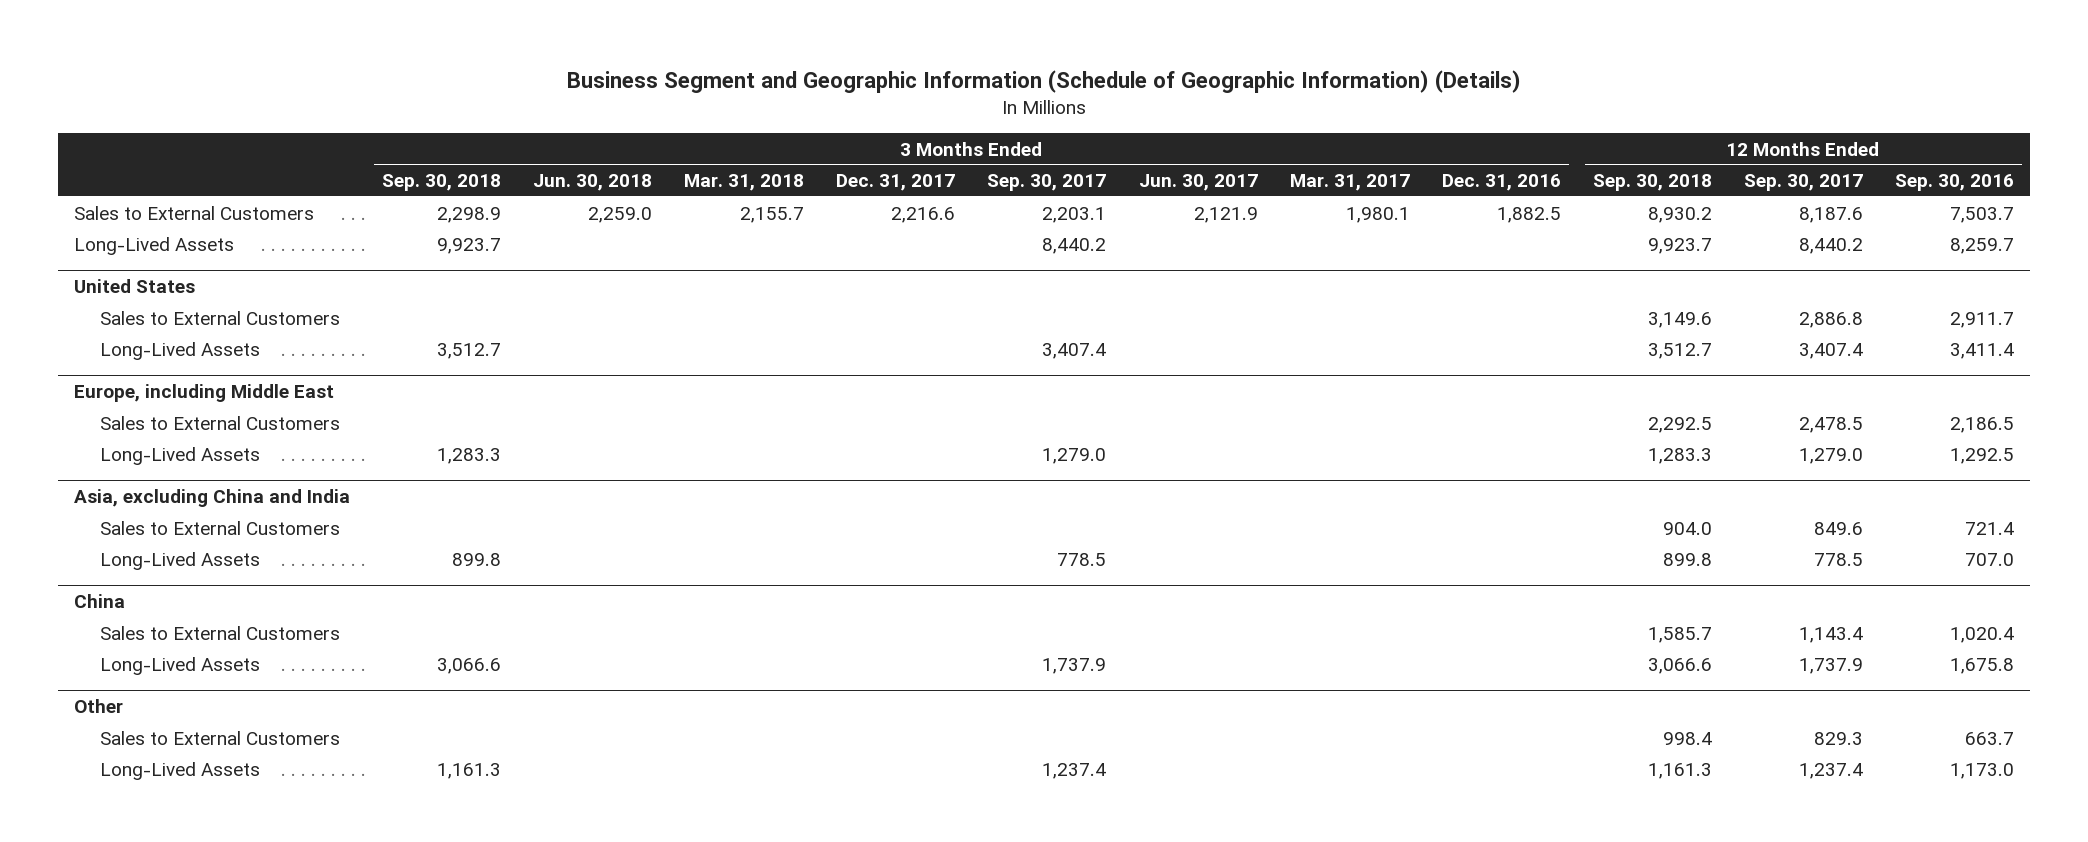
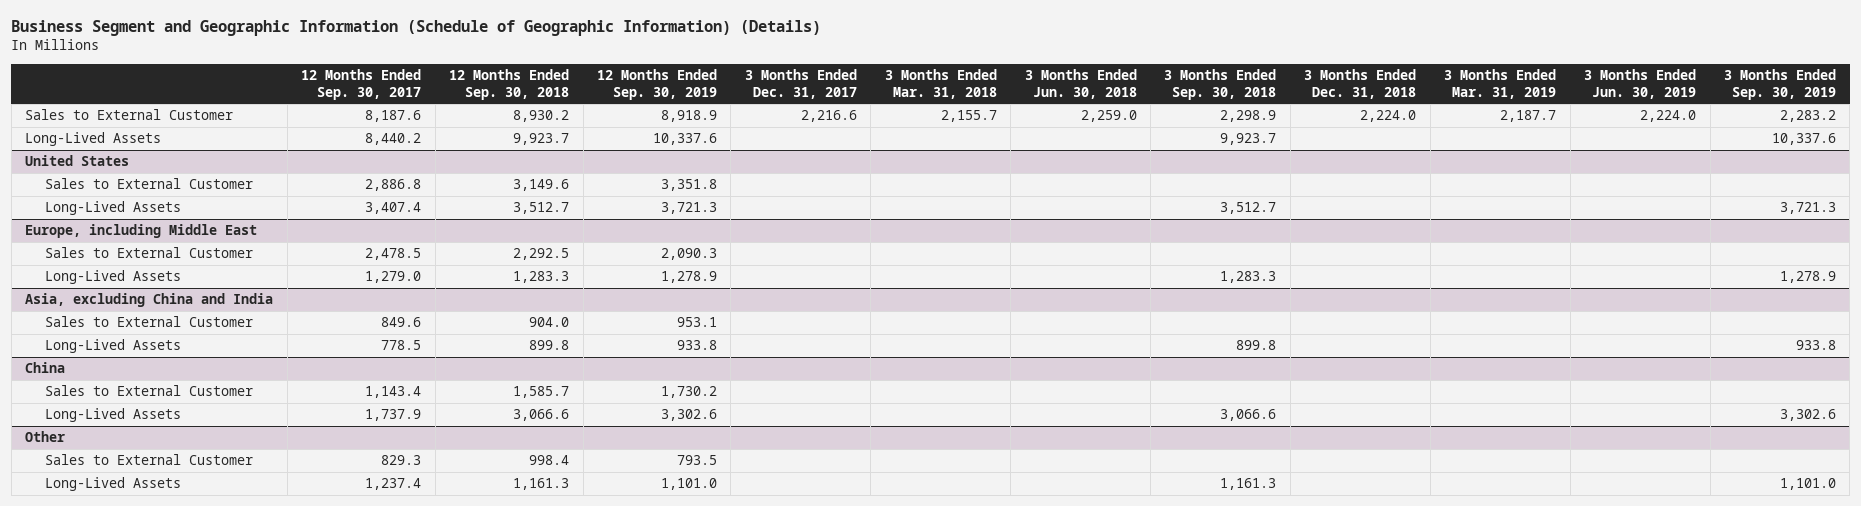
[987,174,1107,192] Sep. 30, 2017 -> none
[1138,174,1258,192] Jun. 30, 2017 -> none
[1289,174,1410,192] Mar. 31, 2017 -> none
[1441,174,1561,192] Dec. 31, 2016 -> none
[1894,174,2014,192] Sep. 30, 2016 -> none
none -> [596,69,717,100] 12 Months Ended Sep. 30, 2019
none -> [1304,69,1417,99] 3 Months Ended Dec. 31, 2018
none -> [1444,69,1557,99] 3 Months Ended Mar. 31, 2019
none -> [1584,69,1697,99] 3 Months Ended Jun. 30, 2019
none -> [1723,69,1836,100] 3 Months Ended Sep. 30, 2019
[74,205,315,220] Sales to External Customers -> [25,109,234,121] Sales to External Customer
[99,310,340,325] Sales to External Customers -> [45,178,254,190] Sales to External Customer
[99,415,340,430] Sales to External Customers -> [45,247,254,259] Sales to External Customer
[99,520,340,535] Sales to External Customers -> [45,316,254,328] Sales to External Customer
[99,625,340,640] Sales to External Customers -> [45,385,254,397] Sales to External Customer
[99,730,340,745] Sales to External Customers -> [45,454,254,466] Sales to External Customer

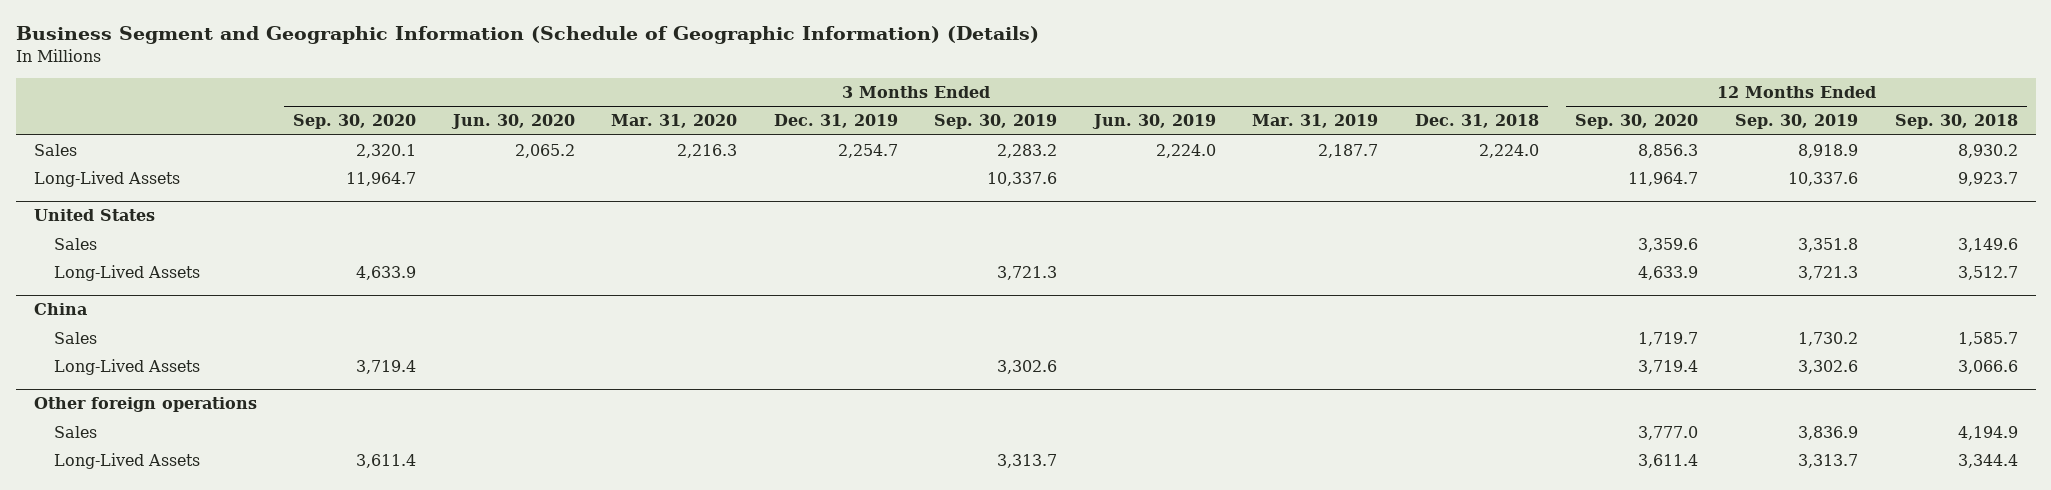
[301,69,422,100] 12 Months Ended Sep. 30, 2017 -> none
[744,69,857,99] 3 Months Ended Dec. 31, 2017 -> none
[884,69,997,99] 3 Months Ended Mar. 31, 2018 -> none
[1024,69,1137,99] 3 Months Ended Jun. 30, 2018 -> none
[1164,69,1277,100] 3 Months Ended Sep. 30, 2018 -> none
none -> [293,114,417,130] Sep. 30, 2020
none -> [450,114,575,130] Jun. 30, 2020
none -> [611,114,738,129] Mar. 31, 2020
none -> [773,114,898,129] Dec. 31, 2019
none -> [1575,114,1699,130] Sep. 30, 2020
[25,109,234,121] Sales to External Customer -> [33,144,77,157] Sales
[45,178,254,190] Sales to External Customer -> [54,238,98,251] Sales
[25,224,258,239] Europe, including Middle East -> none
[45,247,254,259] Sales to External Customer -> none
[45,270,182,285] Long-Lived Assets -> none
[25,293,274,308] Asia, excluding China and India -> none
[45,316,254,328] Sales to External Customer -> none
[45,339,182,354] Long-Lived Assets -> none
[45,385,254,397] Sales to External Customer -> [54,332,98,345] Sales
[25,431,66,443] Other -> none
none -> [33,397,257,413] Other foreign operations
[45,454,254,466] Sales to External Customer -> [54,426,98,439] Sales
[529,455,570,466] 998.4 -> [1957,426,2018,441] 4,194.9
[676,455,717,466] 793.5 -> [1798,426,1859,441] 3,836.9
[513,478,570,491] 1,161.3 -> [1957,454,2018,469] 3,344.4
[660,478,717,491] 1,101.0 -> [1798,454,1859,469] 3,313.7
[1779,478,1836,491] 1,101.0 -> [997,454,1058,469] 3,313.7

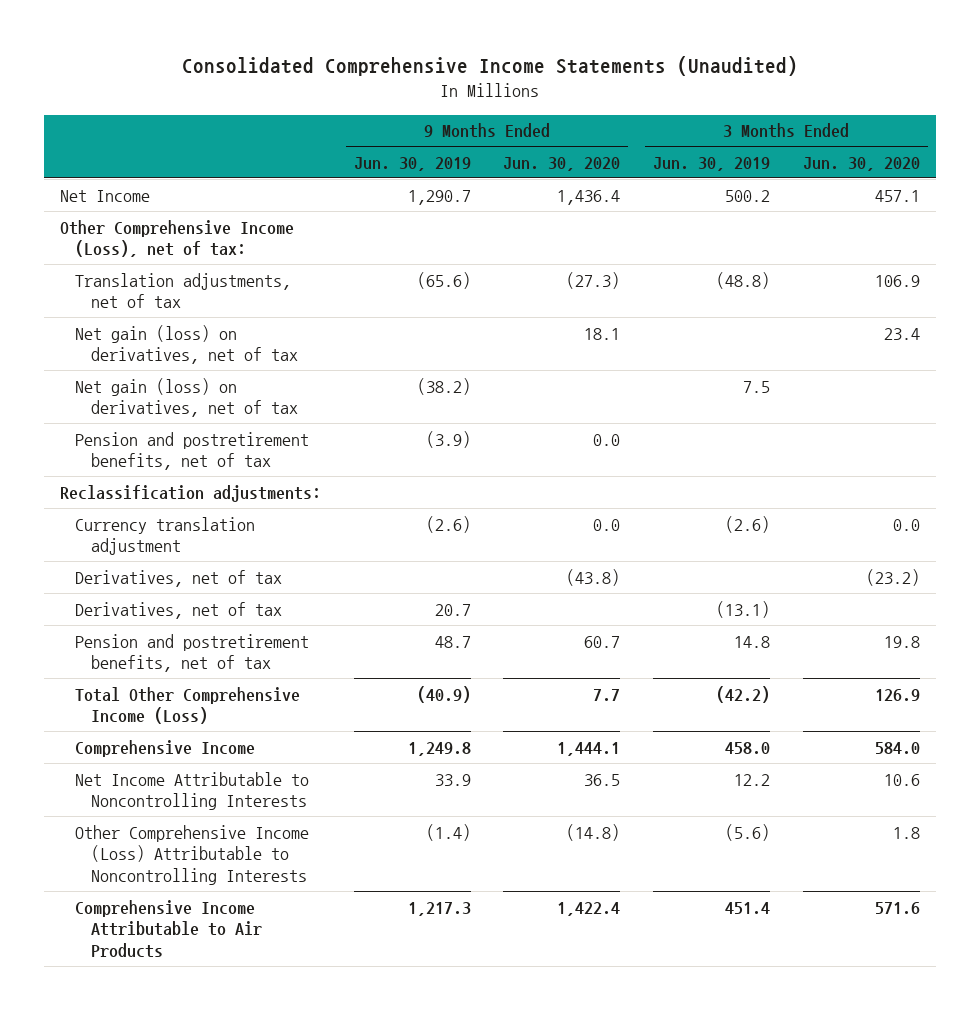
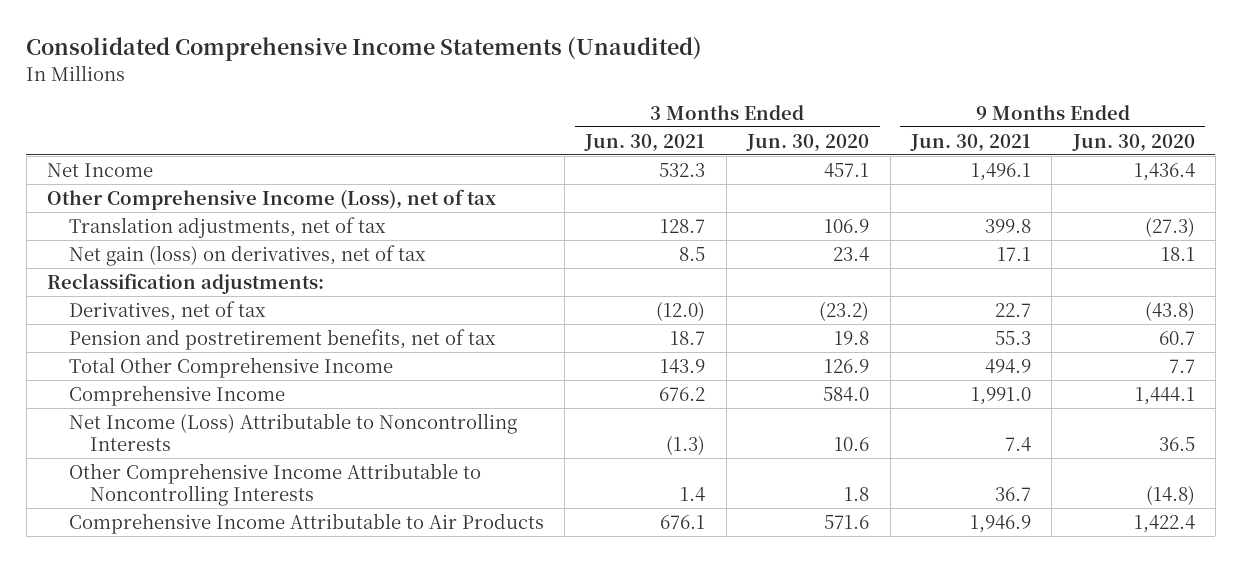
[353,156,471,171] Jun. 30, 2019 -> none
[652,156,770,171] Jun. 30, 2019 -> none
none -> [584,133,706,152] Jun. 30, 2021
none -> [909,133,1031,152] Jun. 30, 2021
[60,219,295,258] Other Comprehensive Income (Loss), net of tax: -> [47,188,497,210] Other Comprehensive Income (Loss), net of tax
[75,377,298,418] Net gain (loss) on derivatives, net of tax -> none
[75,431,310,471] Pension and postretirement benefits, net of tax -> none
[75,516,256,556] Currency translation adjustment -> none
[75,601,283,619] Derivatives, net of tax -> none
[75,686,301,725] Total Other Comprehensive Income (Loss) -> [68,356,393,378] Total Other Comprehensive Income
[75,771,310,811] Net Income Attributable to Noncontrolling Interests -> [68,412,517,451] Net Income (Loss) Attributable to Noncontrolling Interests
[75,824,310,886] Other Comprehensive Income (Loss) Attributable to Noncontrolling Interests -> [68,462,481,506] Other Comprehensive Income Attributable to Noncontrolling Interests

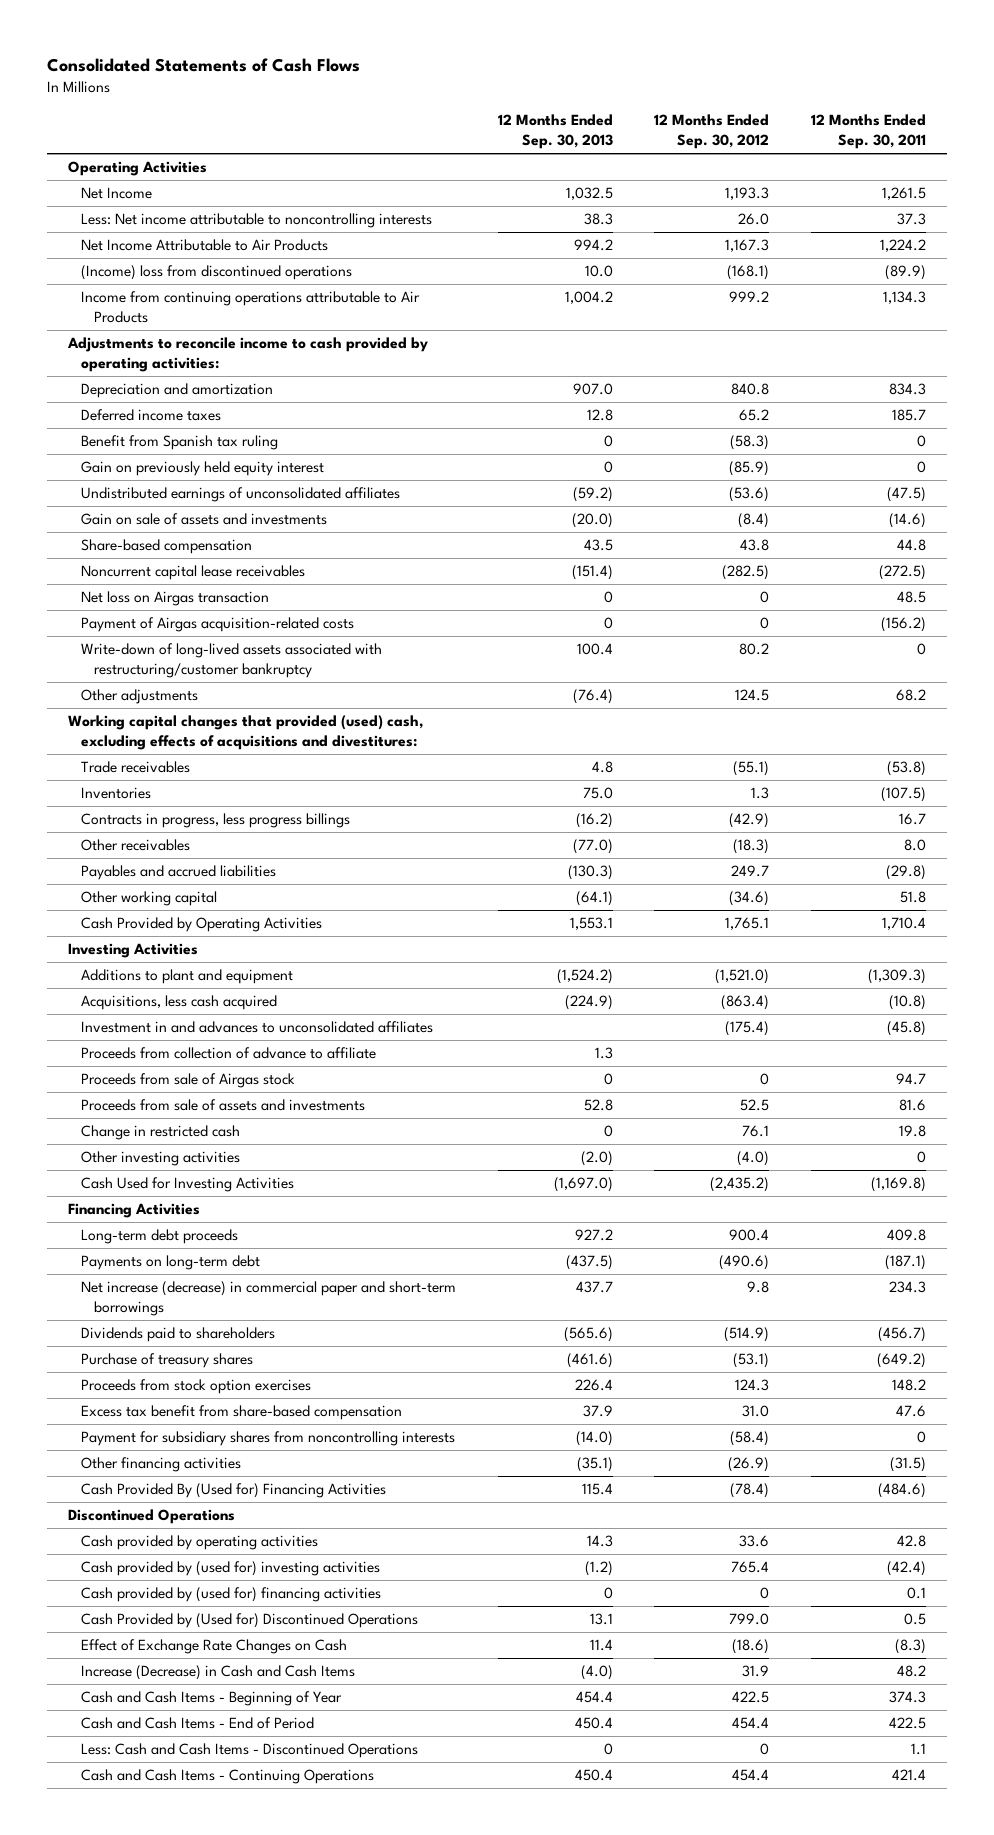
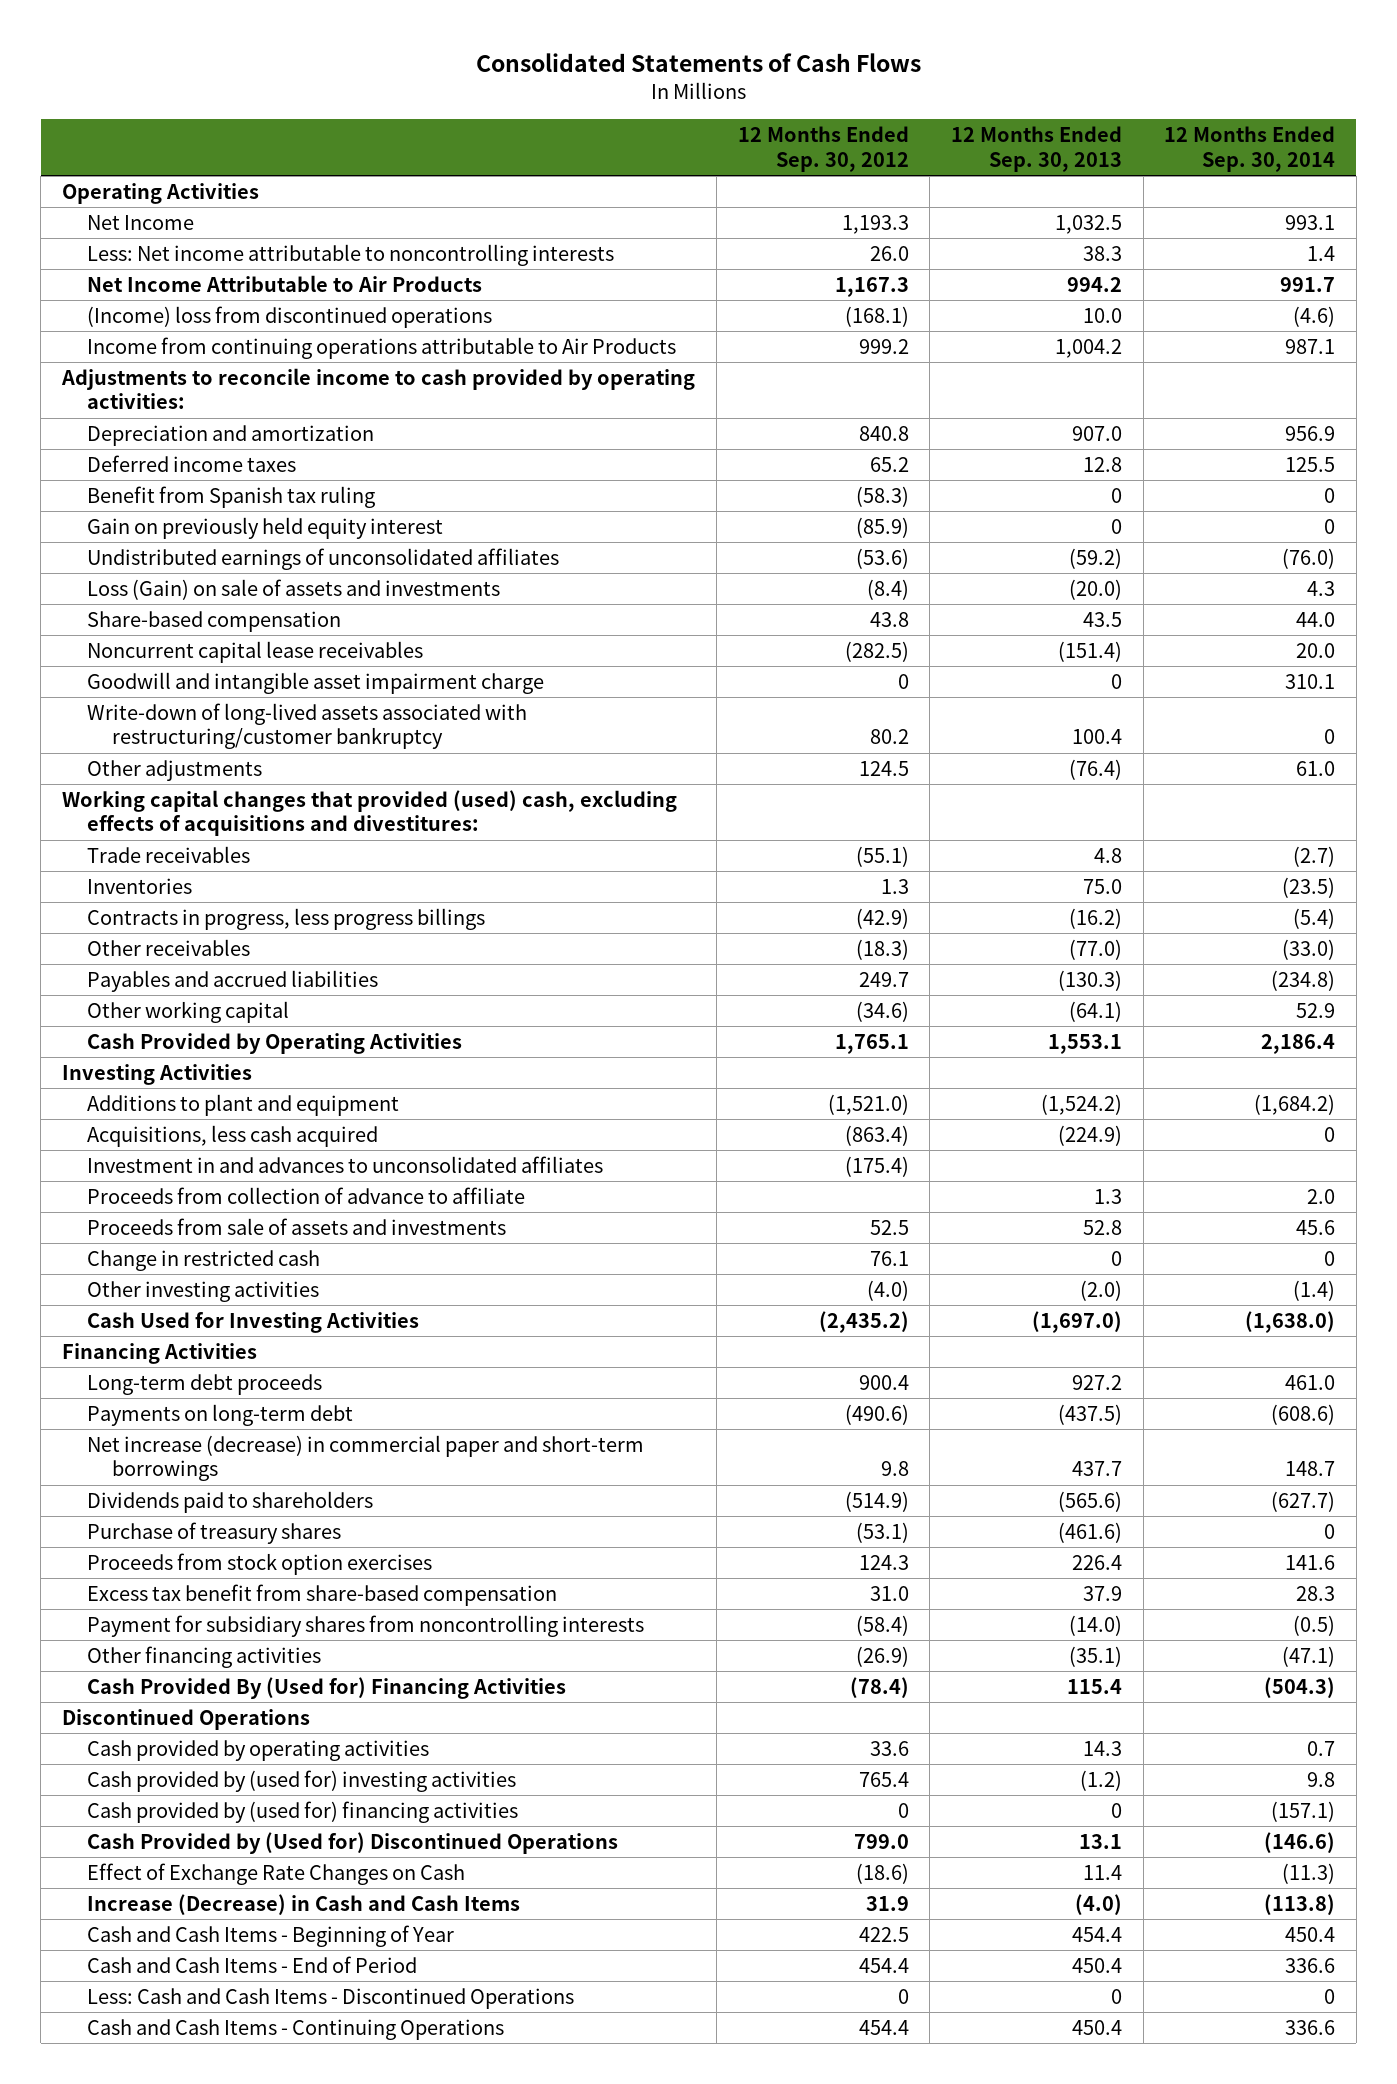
[810,114,926,150] 12 Months Ended Sep. 30, 2011 -> none
none -> [1164,126,1336,172] 12 Months Ended Sep. 30, 2014
[80,512,327,525] Gain on sale of assets and investments -> [87,579,501,601] Loss (Gain) on sale of assets and investments
[80,590,269,606] Net loss on Airgas transaction -> none
[80,616,354,632] Payment of Airgas acquisition-related costs -> none
none -> [87,672,545,695] Goodwill and intangible asset impairment charge
[80,1072,295,1088] Proceeds from sale of Airgas stock -> none

